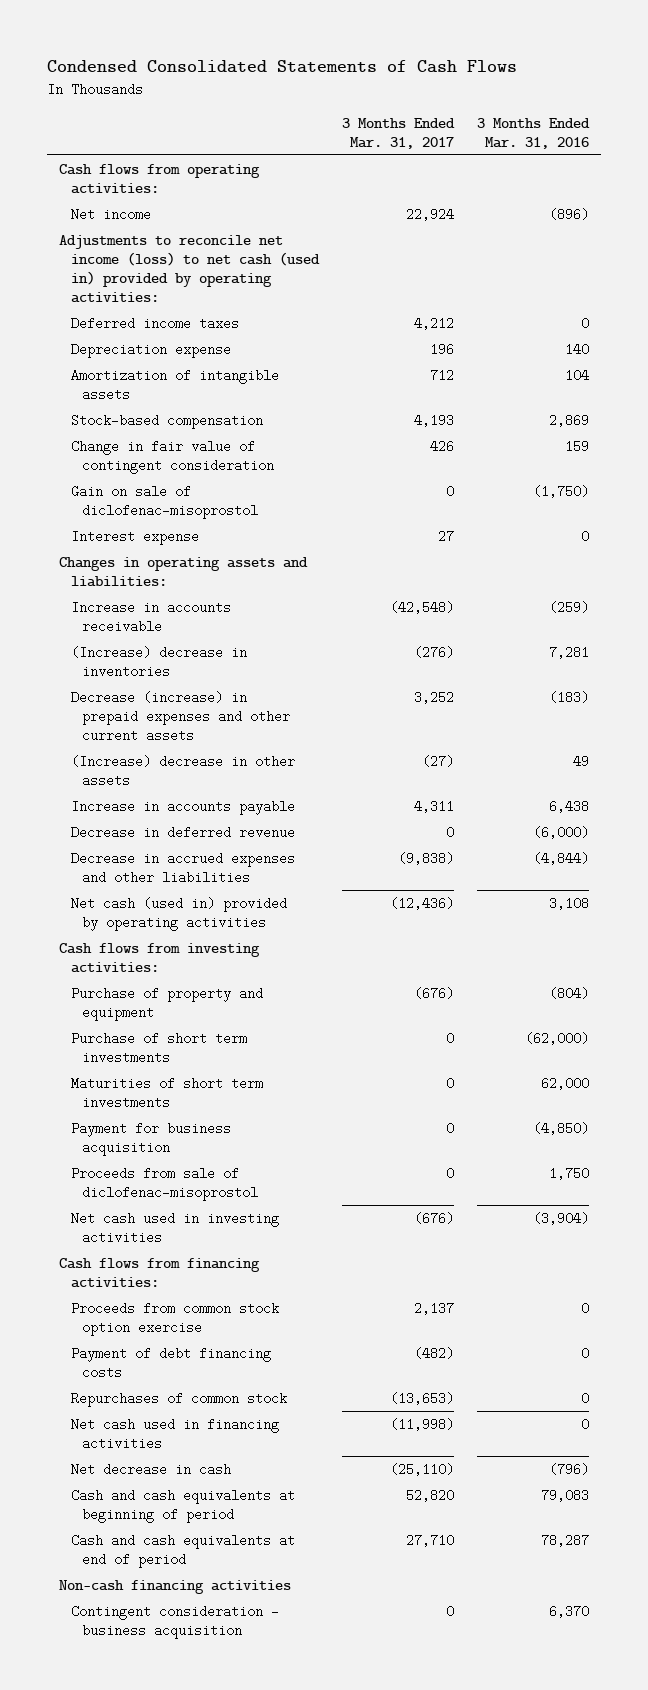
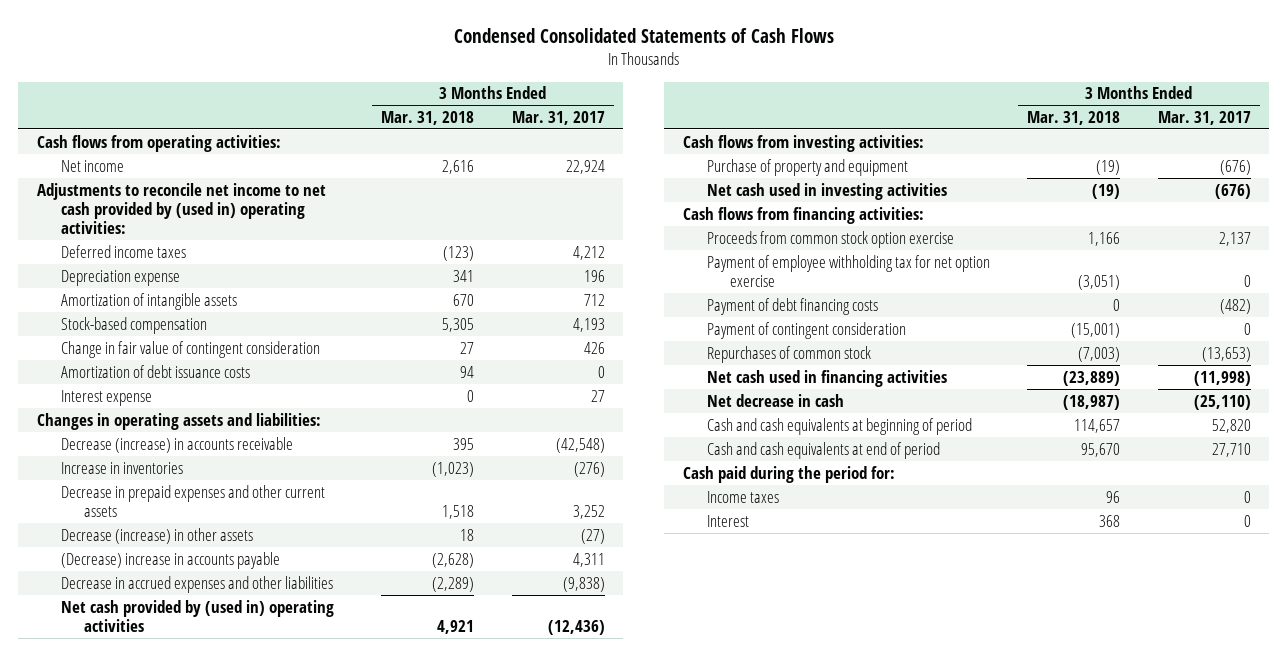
[477,117,591,149] 3 Months Ended Mar. 31, 2016 -> none
none -> [381,110,475,125] Mar. 31, 2018
[58,235,320,303] Adjustments to reconcile net income (loss) to net cash (used in) provided by operating activities: -> [36,182,326,234] Adjustments to reconcile net income to net cash provided by (used in) operating activities:
[70,485,259,519] Gain on sale of diclofenac-misoprostol -> none
none -> [60,364,250,378] Amortization of debt issuance costs
[70,826,295,840] Decrease in deferred revenue -> none
[70,601,231,633] Increase in accounts receivable -> [60,436,293,453] Decrease (increase) in accounts receivable
[70,646,247,678] (Increase) decrease in inventories -> [60,461,183,474] Increase in inventories
[70,691,291,742] Decrease (increase) in prepaid expenses and other current assets -> [60,484,325,517] Decrease in prepaid expenses and other current assets
[70,755,295,787] (Increase) decrease in other assets -> [60,527,253,544] Decrease (increase) in other assets
[70,800,295,816] Increase in accounts payable -> [60,551,280,569] (Decrease) increase in accounts payable
[70,897,287,931] Net cash (used in) provided by operating activities -> [60,599,334,632] Net cash provided by (used in) operating activities
[70,1032,247,1064] Purchase of short term investments -> none
[70,1077,263,1109] Maturities of short term investments -> none
[70,1122,231,1156] Payment for business acquisition -> none
[70,1167,259,1201] Proceeds from sale of diclofenac-misoprostol -> none
none -> [706,254,990,287] Payment of employee withholding tax for net option exercise
none -> [706,321,906,339] Payment of contingent consideration
[58,1580,291,1595] Non-cash financing activities -> none
[70,1605,279,1639] Contingent consideration - business acquisition -> none
none -> [682,465,895,483] Cash paid during the period for:
none -> [706,490,779,503] Income taxes
none -> [706,514,749,527] Interest

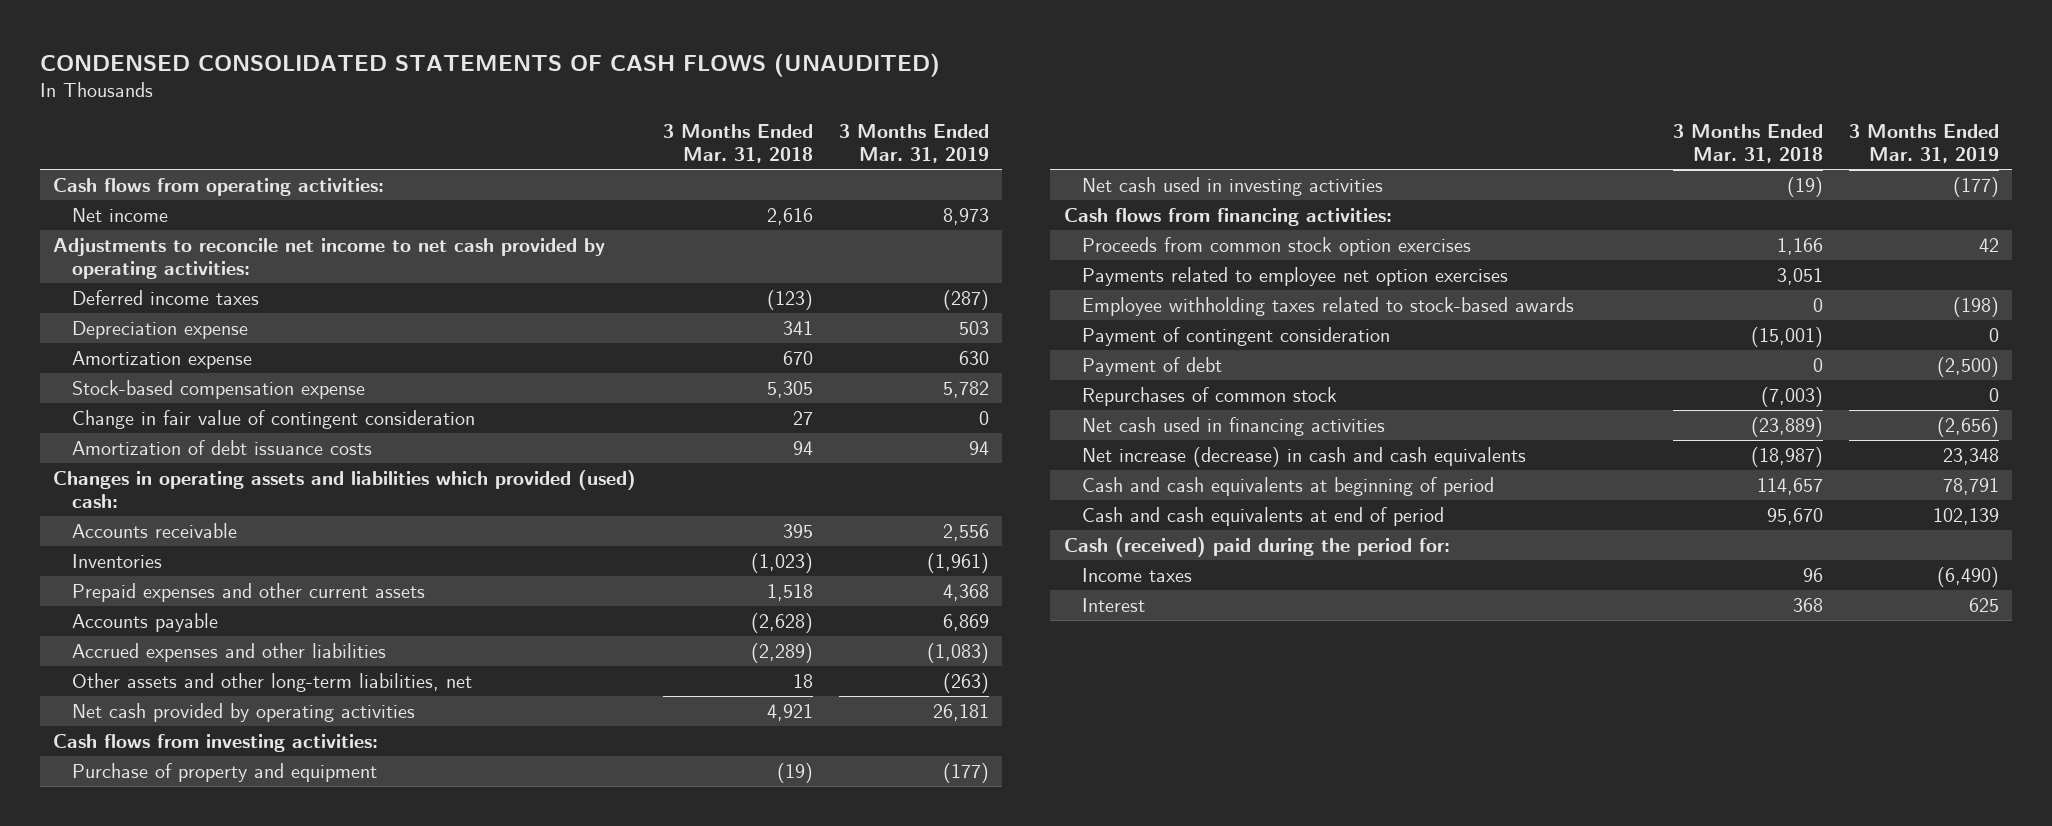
[453,28,834,44] Condensed Consolidated Statements of Cash Flows -> [40,52,941,77] CONDENSED CONSOLIDATED STATEMENTS OF CASH FLOWS (UNAUDITED)
[511,110,605,125] Mar. 31, 2017 -> none
none -> [838,123,989,164] 3 Months Ended Mar. 31, 2019
[36,182,326,234] Adjustments to reconcile net income to net cash provided by (used in) operating activities: -> [53,237,606,279] Adjustments to reconcile net income to net cash provided by operating activities:
[60,292,237,310] Amortization of intangible assets -> [71,350,252,369] Amortization expense
[60,316,207,334] Stock-based compensation -> [71,379,365,399] Stock-based compensation expense
[60,389,152,406] Interest expense -> none
[60,527,253,544] Decrease (increase) in other assets -> none
[36,412,321,430] Changes in operating assets and liabilities: -> [53,469,637,508] Changes in operating assets and liabilities which provided (used) cash:
[60,436,293,453] Decrease (increase) in accounts receivable -> [71,522,237,538] Accounts receivable
[60,461,183,474] Increase in inventories -> [71,553,162,568] Inventories
[60,484,325,517] Decrease in prepaid expenses and other current assets -> [71,582,425,602] Prepaid expenses and other current assets
[60,551,280,569] (Decrease) increase in accounts payable -> [71,612,218,632] Accounts payable
[60,575,333,593] Decrease in accrued expenses and other liabilities -> [71,642,386,662] Accrued expenses and other liabilities
none -> [71,672,472,692] Other assets and other long-term liabilities, net
[60,599,334,632] Net cash provided by (used in) operating activities -> [71,702,415,722] Net cash provided by operating activities
[706,297,878,315] Payment of debt financing costs -> none
[706,230,954,248] Proceeds from common stock option exercise -> [1081,236,1471,256] Proceeds from common stock option exercises
none -> [1081,266,1508,286] Payments related to employee net option exercises
[706,254,990,287] Payment of employee withholding tax for net option exercise -> [1081,296,1574,316] Employee withholding taxes related to stock-based awards
[1078,274,1121,290] (3,051) -> [1812,297,1823,312] 0
none -> [1081,356,1222,376] Payment of debt
[706,393,844,407] Net decrease in cash -> [1081,446,1526,467] Net increase (decrease) in cash and cash equivalents
[682,465,895,483] Cash paid during the period for: -> [1063,536,1450,557] Cash (received) paid during the period for:

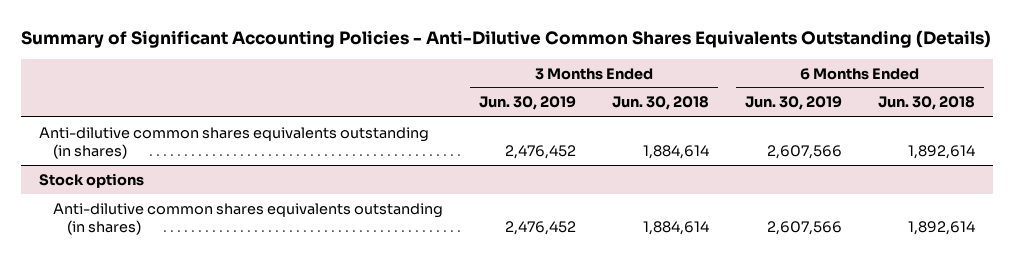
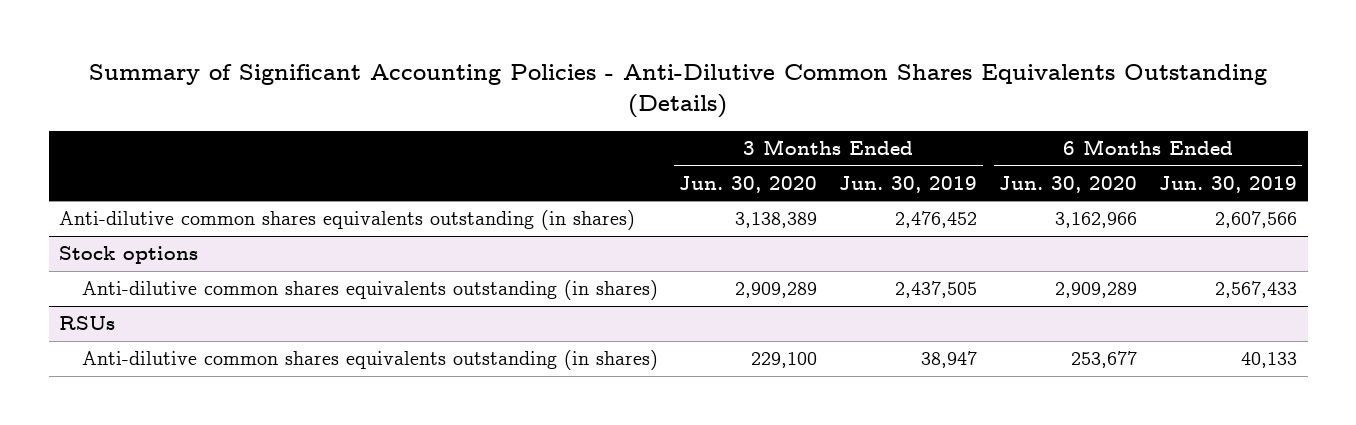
[612,96,710,111] Jun. 30, 2018 -> none
[878,96,976,111] Jun. 30, 2018 -> none
none -> [679,175,818,193] Jun. 30, 2020
none -> [998,175,1137,193] Jun. 30, 2020
[505,221,577,236] 2,476,452 -> [895,281,978,299] 2,437,505
[767,221,843,236] 2,607,566 -> [1214,281,1297,299] 2,567,433
none -> [59,316,116,331] RSUs
none -> [81,350,658,371] Anti-dilutive common shares equivalents outstanding (in shares)

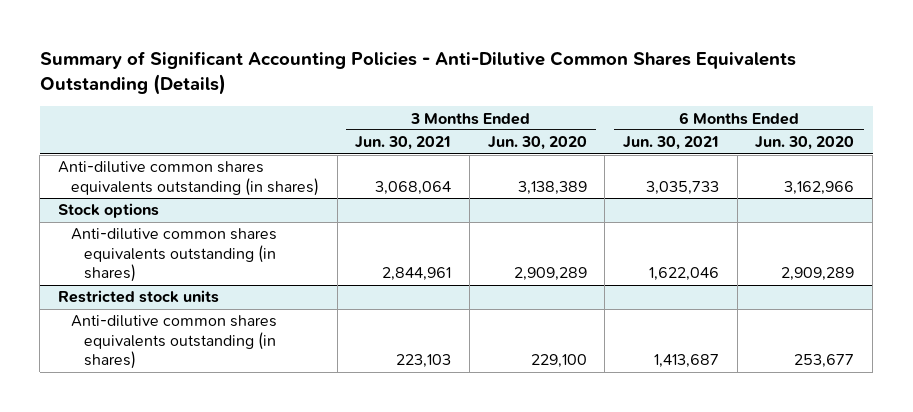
[839,175,978,193] Jun. 30, 2019 -> none
[1158,175,1297,193] Jun. 30, 2019 -> none
none -> [355,136,452,151] Jun. 30, 2021
none -> [623,136,720,151] Jun. 30, 2021
[59,316,116,331] RSUs -> [58,290,220,304] Restricted stock units

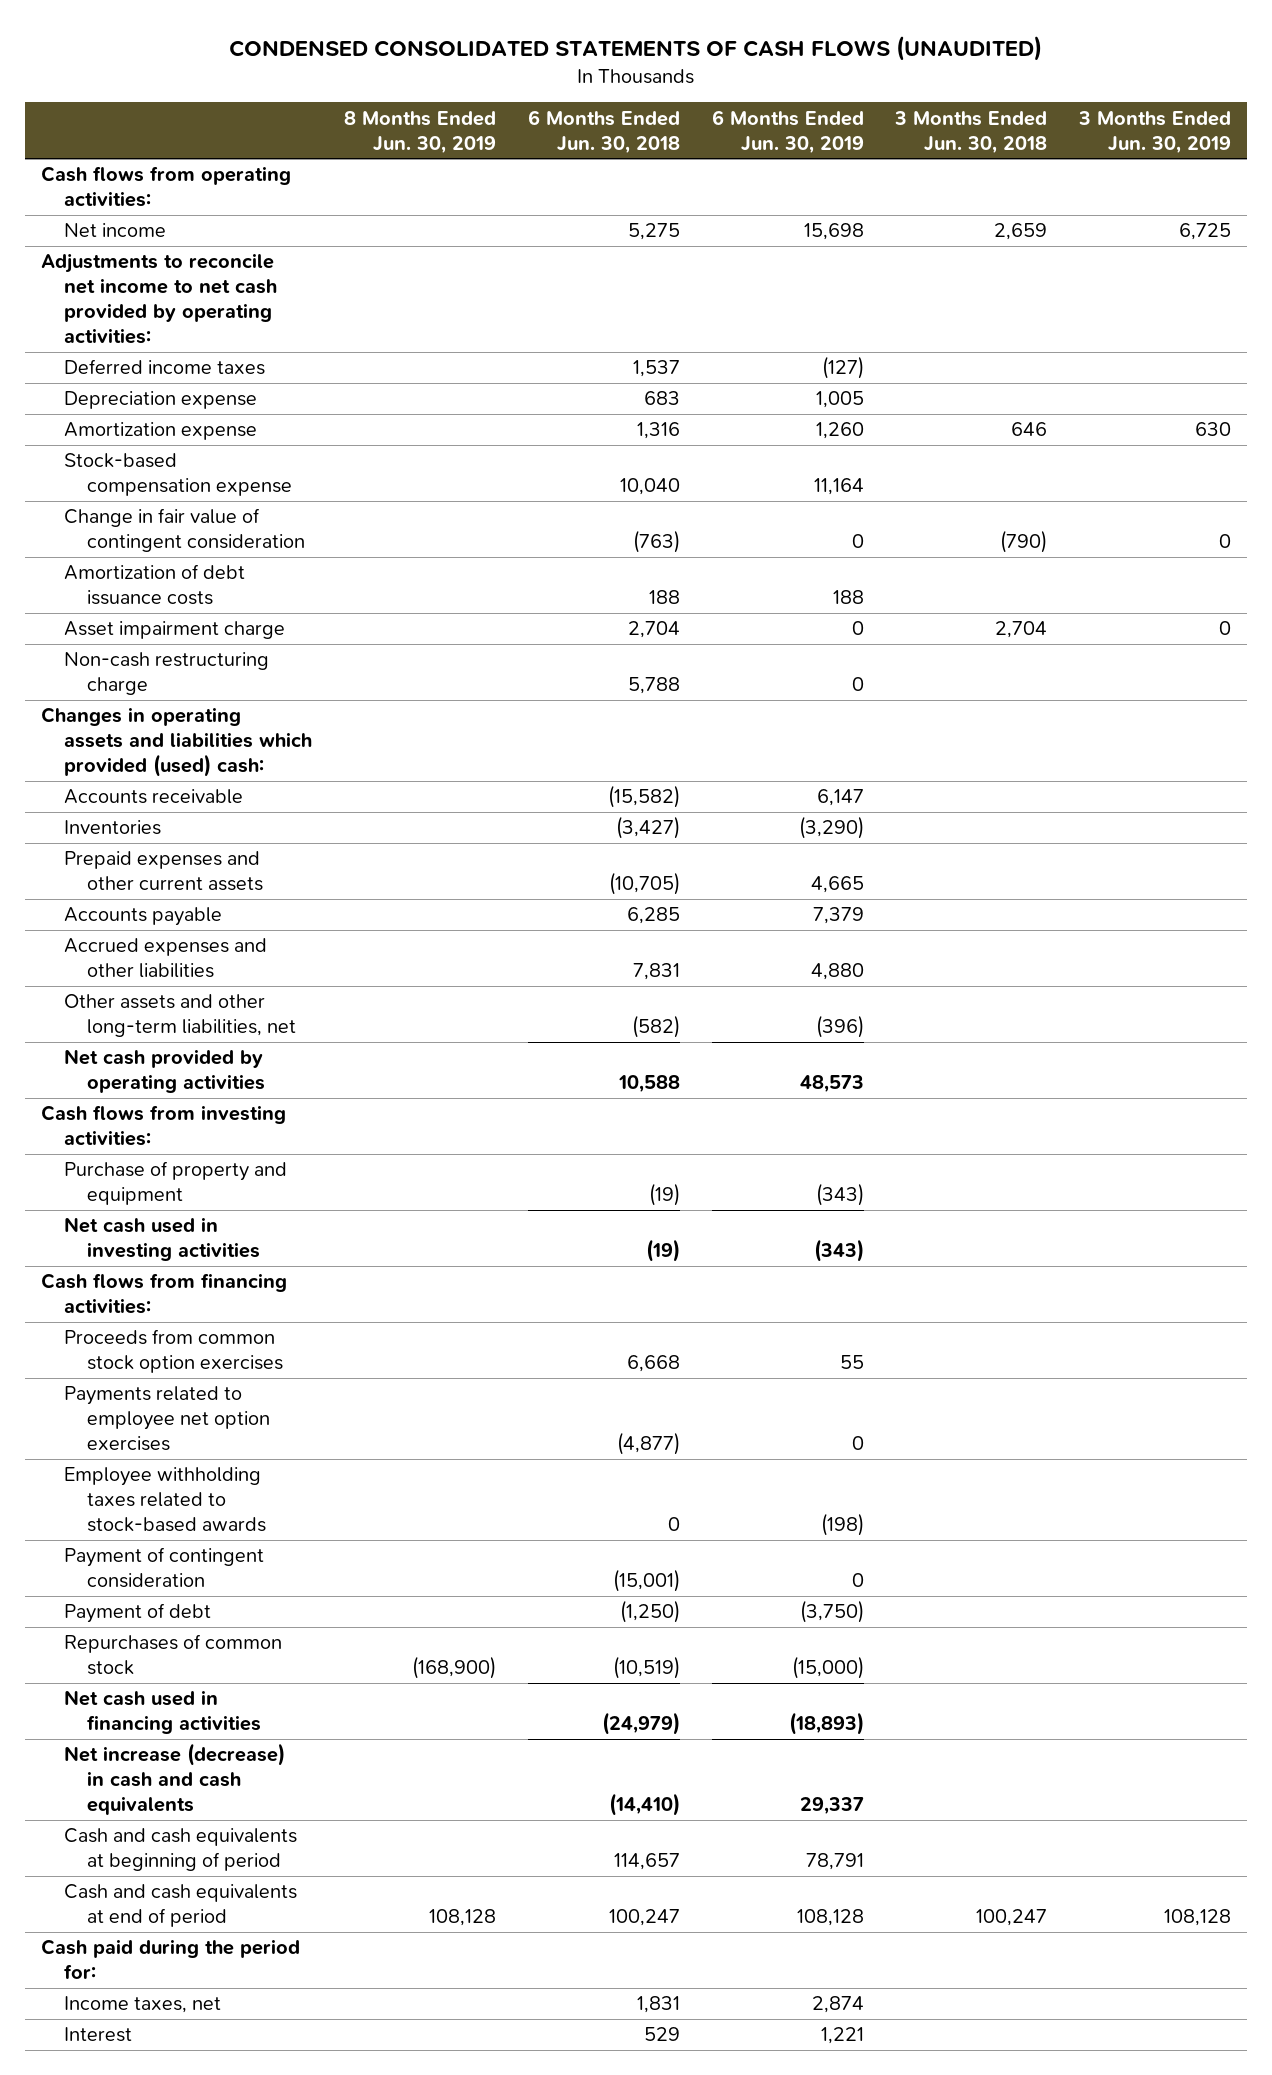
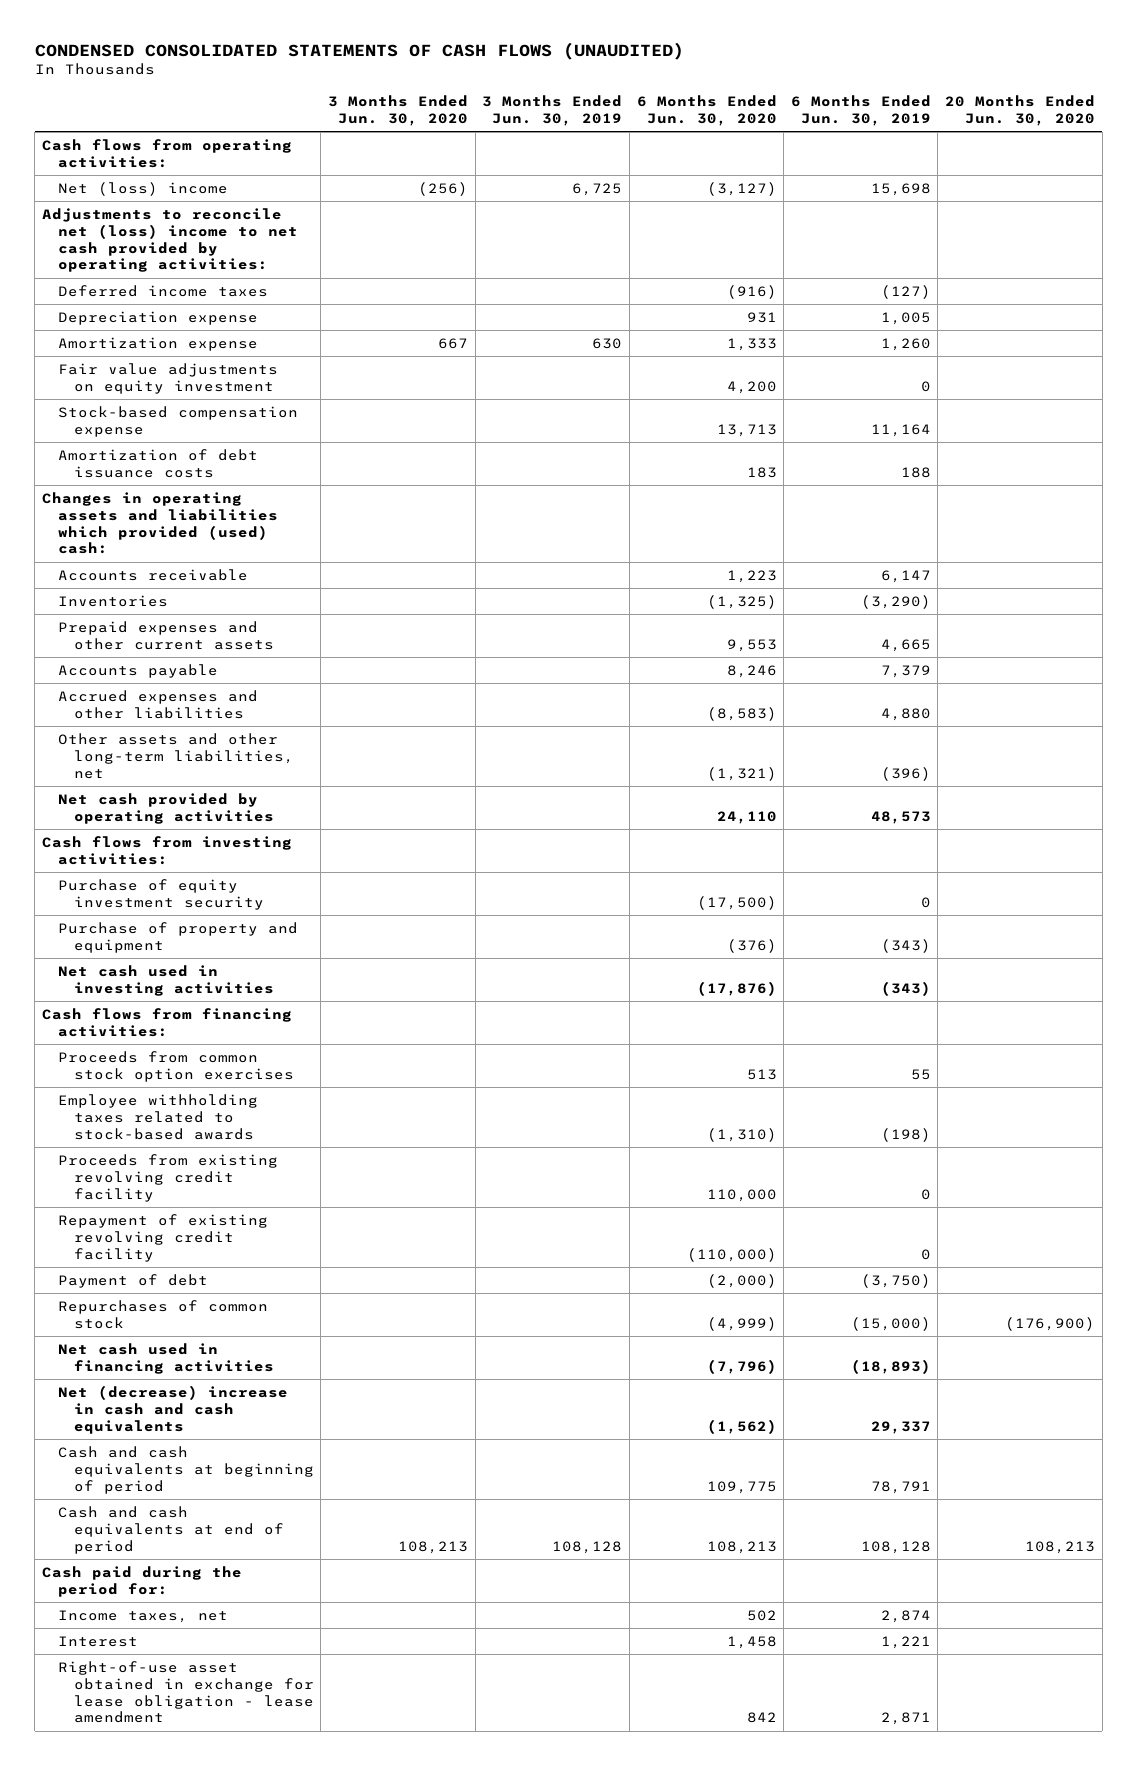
[343,110,496,154] 8 Months Ended Jun. 30, 2019 -> none
[527,109,680,154] 6 Months Ended Jun. 30, 2018 -> none
[894,110,1048,154] 3 Months Ended Jun. 30, 2018 -> none
none -> [327,94,468,126] 3 Months Ended Jun. 30, 2020
none -> [636,94,777,126] 6 Months Ended Jun. 30, 2020
none -> [945,94,1096,126] 20 Months Ended Jun. 30, 2020
[64,223,167,238] Net income -> [57,181,228,196] Net (loss) income
[41,253,278,345] Adjustments to reconcile net income to net cash provided by operating activities: -> [41,207,298,273] Adjustments to reconcile net (loss) income to net cash provided by operating activities:
none -> [57,362,278,394] Fair value adjustments on equity investment
[64,508,305,553] Change in fair value of contingent consideration -> none
[64,621,286,640] Asset impairment charge -> none
[64,652,270,696] Non-cash restructuring charge -> none
none -> [57,878,264,910] Purchase of equity investment security
[64,1386,270,1452] Payments related to employee net option exercises -> none
[64,1547,265,1589] Payment of contingent consideration -> none
none -> [57,1153,278,1202] Proceeds from existing revolving credit facility
none -> [57,1213,268,1262] Repayment of existing revolving credit facility
[64,1743,286,1816] Net increase (decrease) in cash and cash equivalents -> [57,1384,288,1434] Net (decrease) increase in cash and cash equivalents
none -> [57,1660,314,1724] Right-of-use asset obtained in exchange for lease obligation - lease amendment

